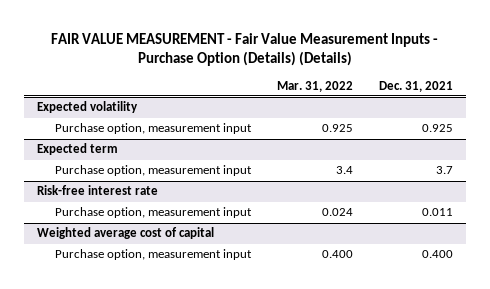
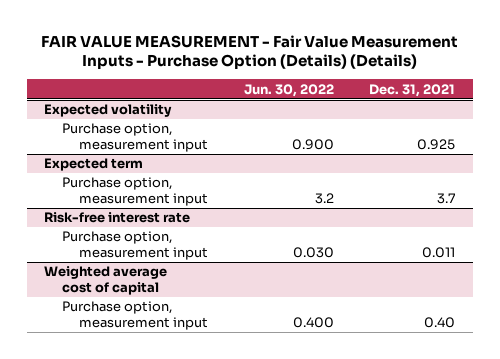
[277,80,354,92] Mar. 31, 2022 -> none
none -> [243,83,334,97] Jun. 30, 2022
[422,250,454,259] 0.400 -> [424,317,456,329] 0.40

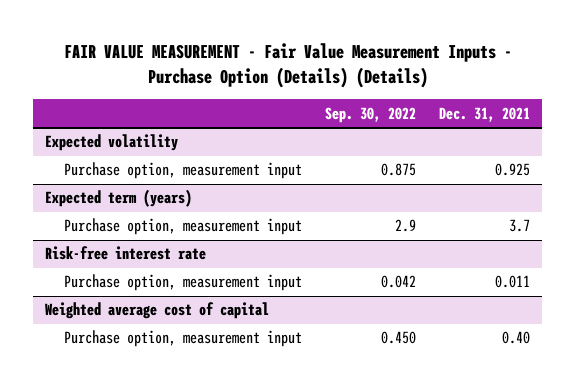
[243,83,334,97] Jun. 30, 2022 -> none
none -> [324,106,416,123] Sep. 30, 2022
[44,158,144,172] Expected term -> [45,189,193,208] Expected term (years)

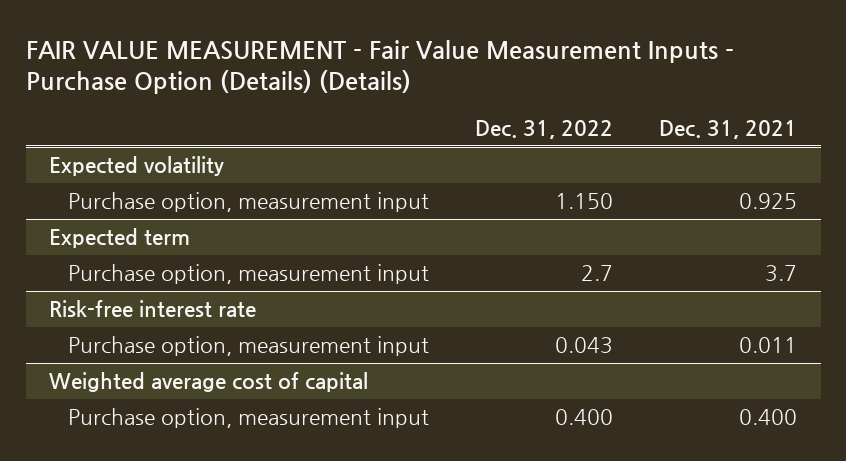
[324,106,416,123] Sep. 30, 2022 -> none
none -> [475,120,614,140] Dec. 31, 2022
[45,189,193,208] Expected term (years) -> [49,228,191,249] Expected term
[502,331,531,345] 0.40 -> [739,409,798,426] 0.400

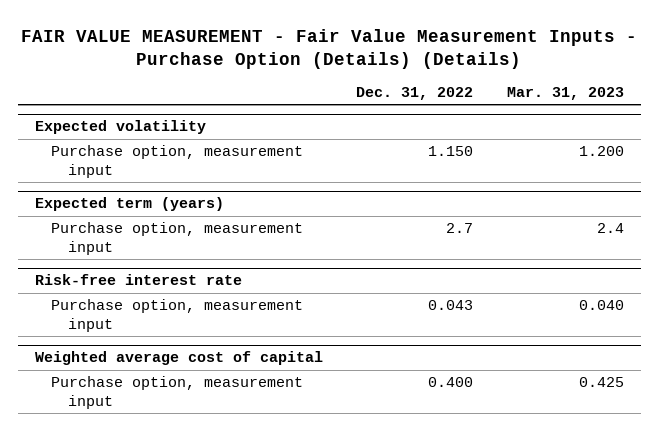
[659,120,798,140] Dec. 31, 2021 -> none
none -> [506,87,624,101] Mar. 31, 2023
[49,228,191,249] Expected term -> [35,197,225,212] Expected term (years)

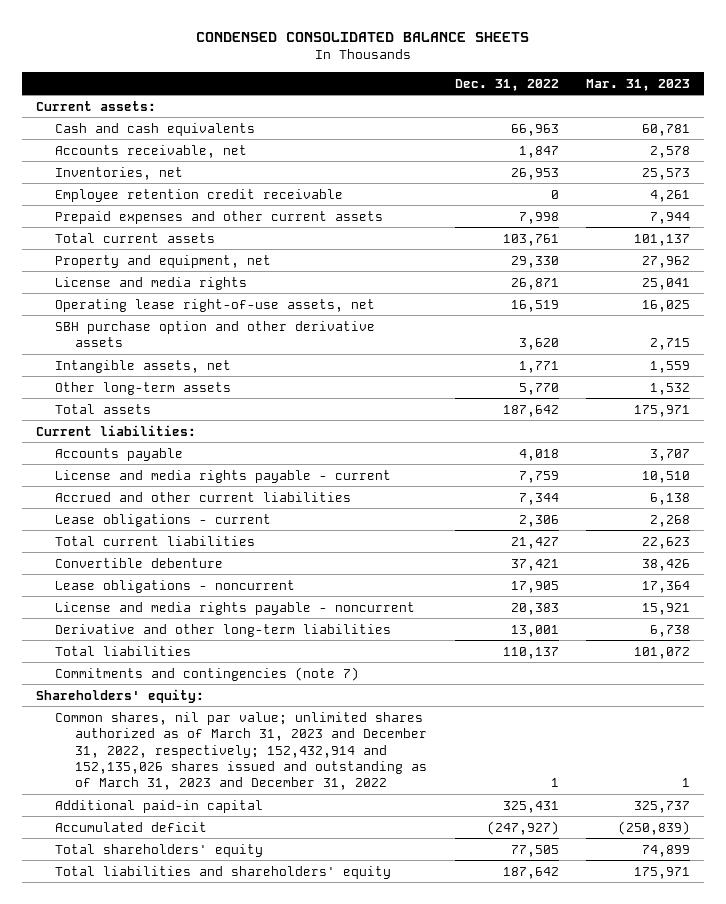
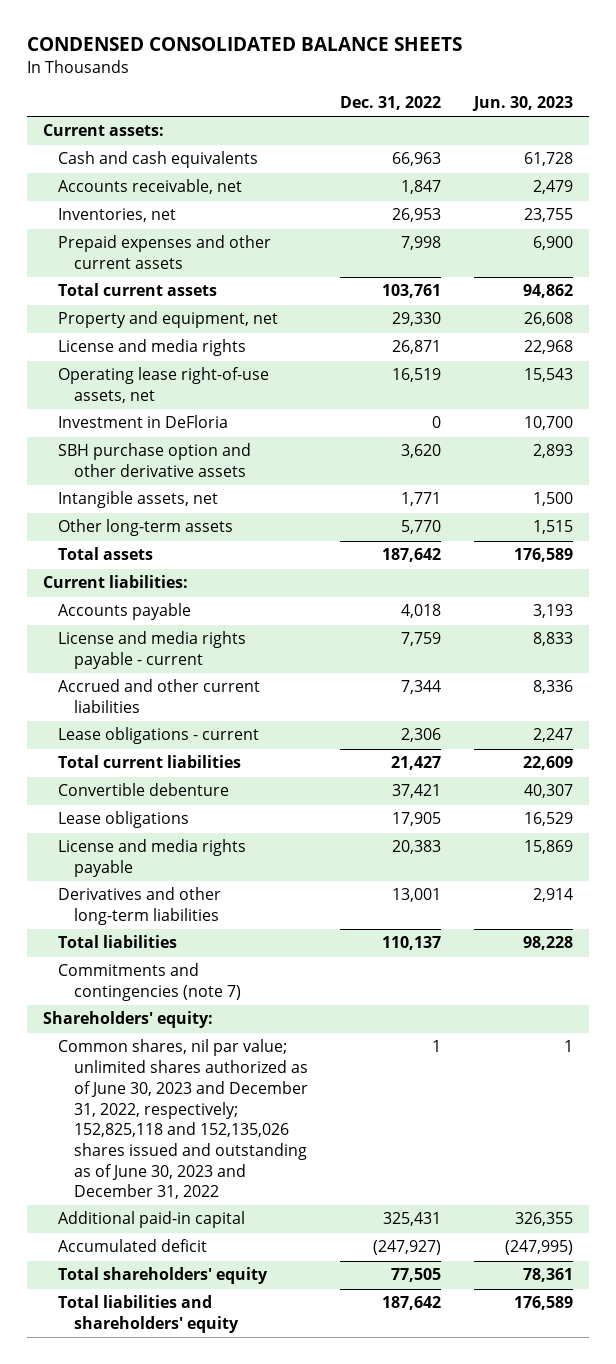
[586,78,691,91] Mar. 31, 2023 -> none
none -> [472,96,574,112] Jun. 30, 2023
[55,188,344,202] Employee retention credit receivable -> none
none -> [58,415,229,429] Investment in DeFloria
[55,579,296,593] Lease obligations - noncurrent -> [58,811,190,829] Lease obligations
[55,601,416,615] License and media rights payable - noncurrent -> [58,839,247,878] License and media rights payable
[55,623,392,637] Derivative and other long-term liabilities -> [58,887,222,926] Derivatives and other long-term liabilities
[55,711,427,791] Common shares, nil par value; unlimited shares authorized as of March 31, 2023 and December 31, 2022, respectively; 152,432,914 and 152,135,026 shares issued and outstanding as of March 31, 2023 and December 31, 2022 -> [58,1039,308,1200] Common shares, nil par value; unlimited shares authorized as of June 30, 2023 and December 31, 2022, respectively; 152,825,118 and 152,135,026 shares issued and outstanding as of June 30, 2023 and December 31, 2022

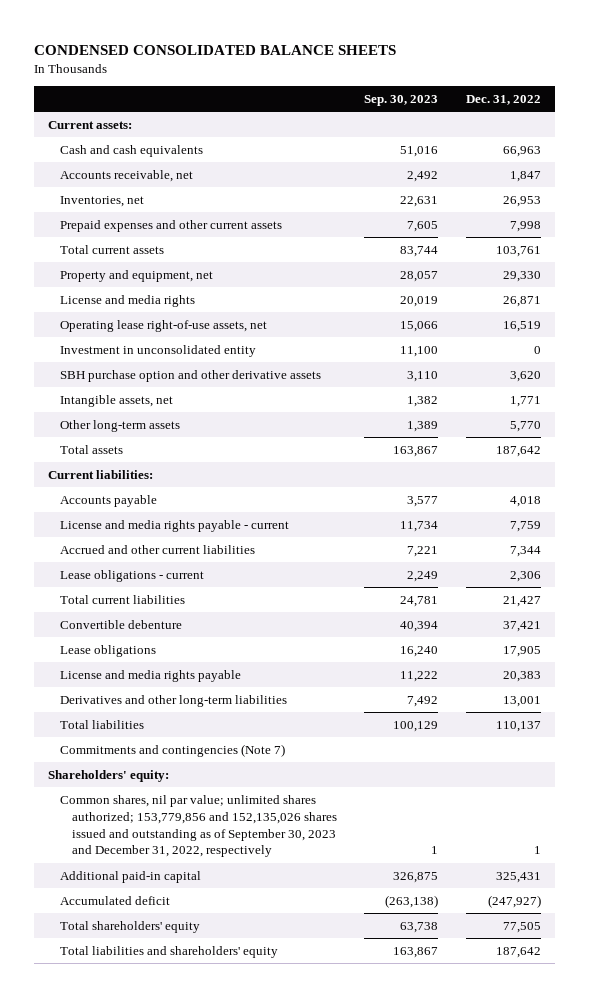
[472,96,574,112] Jun. 30, 2023 -> none
none -> [364,94,439,106] Sep. 30, 2023
[58,415,229,429] Investment in DeFloria -> [59,344,256,357] Investment in unconsolidated entity
[58,963,241,1002] Commitments and contingencies (note 7) -> [59,743,285,757] Commitments and contingencies (Note 7)
[58,1039,308,1200] Common shares, nil par value; unlimited shares authorized as of June 30, 2023 and December 31, 2022, respectively; 152,825,118 and 152,135,026 shares issued and outstanding as of June 30, 2023 and December 31, 2022 -> [59,794,337,858] Common shares, nil par value; unlimited shares authorized; 153,779,856 and 152,135,026 shares issued and outstanding as of September 30, 2023 and December 31, 2022, respectively

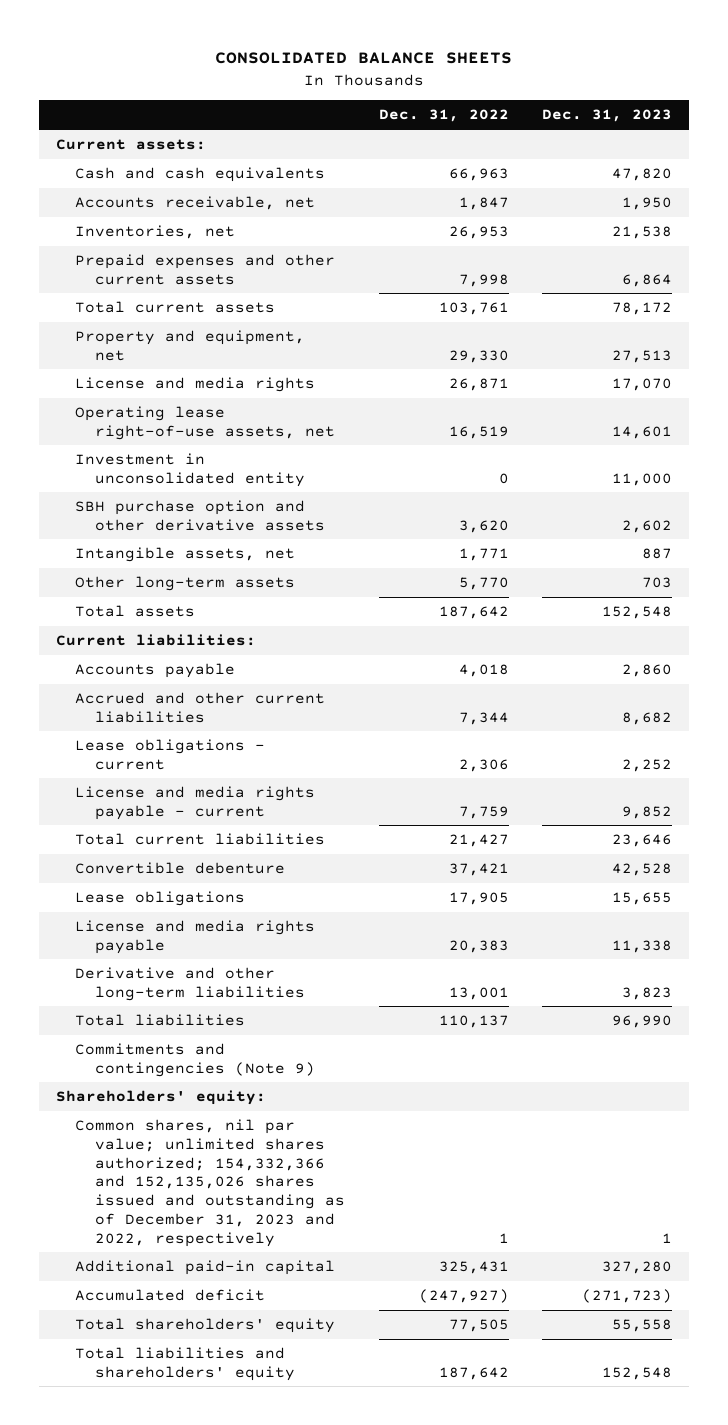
[34,44,397,55] CONDENSED CONSOLIDATED BALANCE SHEETS -> [214,52,512,65] CONSOLIDATED BALANCE SHEETS
[364,94,439,106] Sep. 30, 2023 -> none
none -> [542,109,673,123] Dec. 31, 2023
[59,519,289,532] License and media rights payable - current -> [75,785,316,820] License and media rights payable - current
[59,694,287,707] Derivatives and other long-term liabilities -> [75,966,306,1001] Derivative and other long-term liabilities
[59,743,285,757] Commitments and contingencies (Note 7) -> [75,1042,316,1077] Commitments and contingencies (Note 9)
[59,794,337,858] Common shares, nil par value; unlimited shares authorized; 153,779,856 and 152,135,026 shares issued and outstanding as of September 30, 2023 and December 31, 2022, respectively -> [75,1118,346,1247] Common shares, nil par value; unlimited shares authorized; 154,332,366 and 152,135,026 shares issued and outstanding as of December 31, 2023 and 2022, respectively

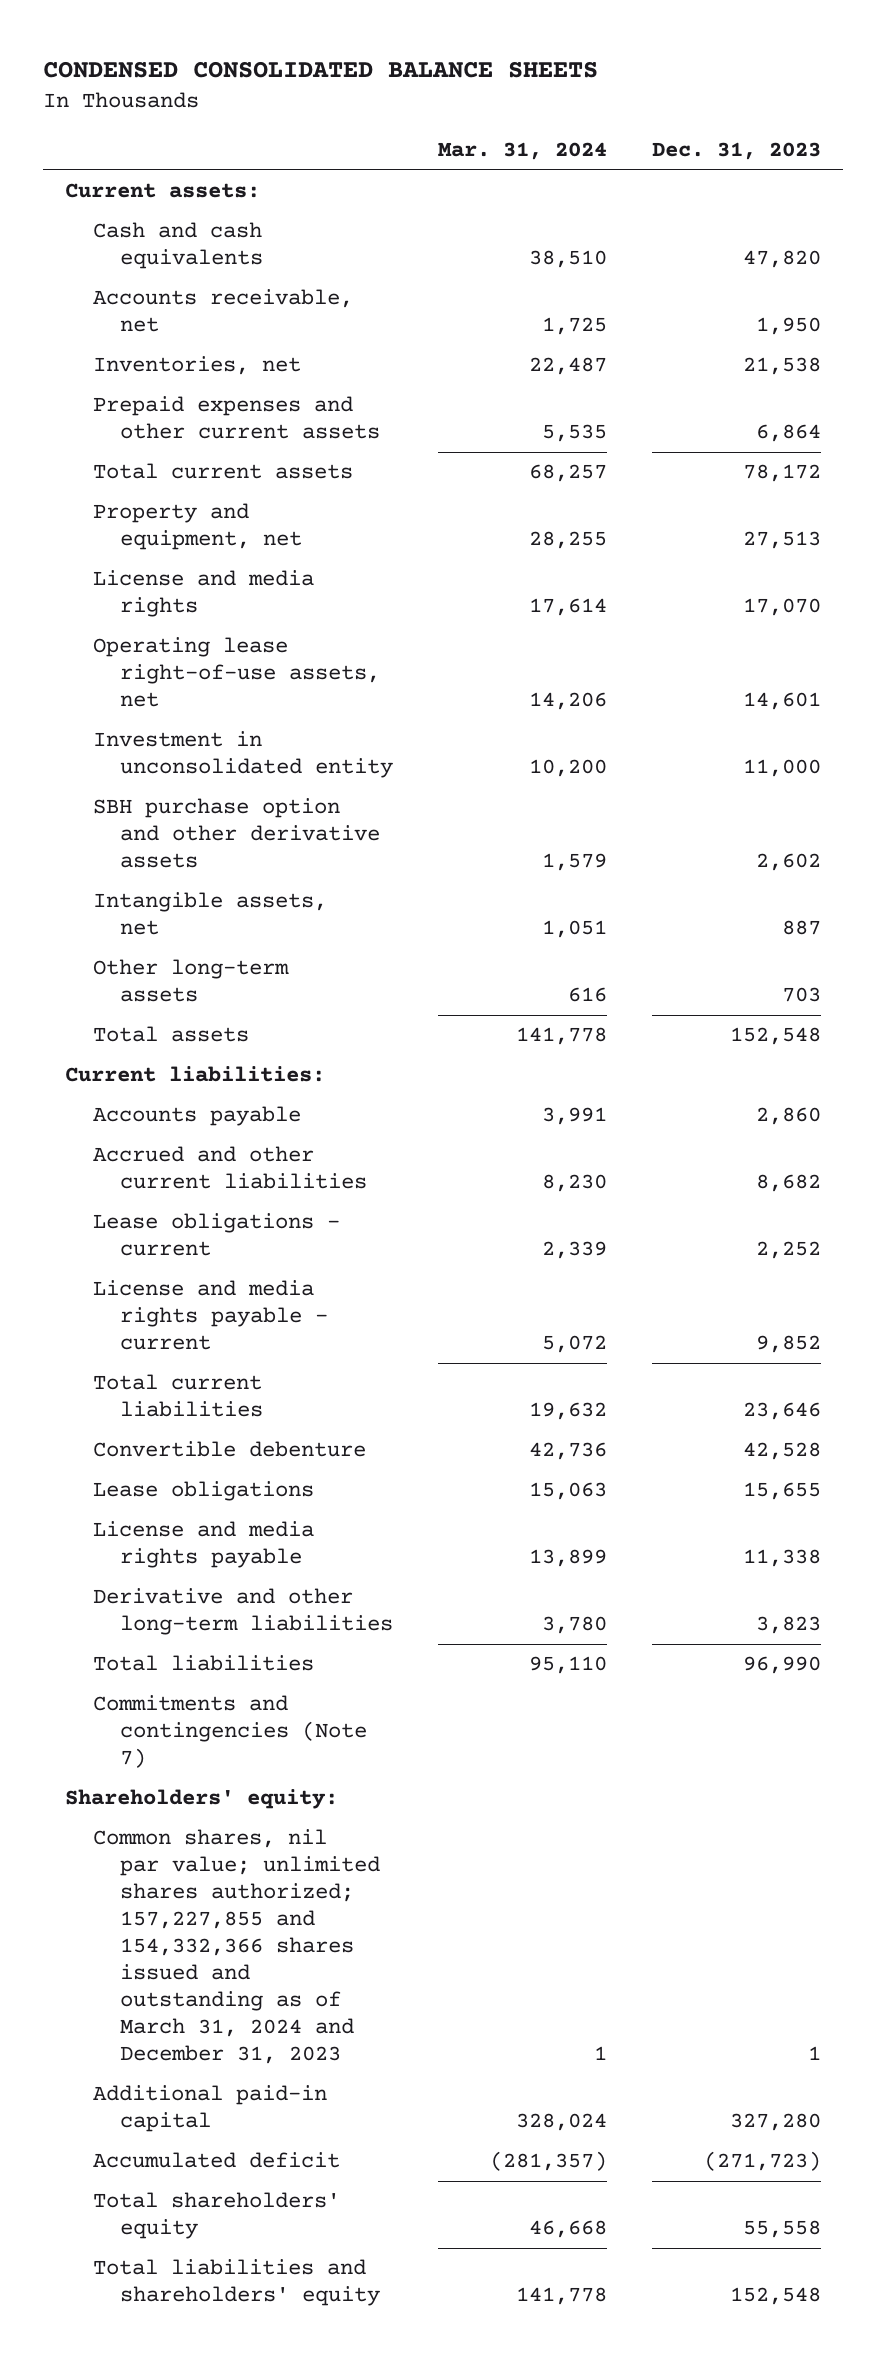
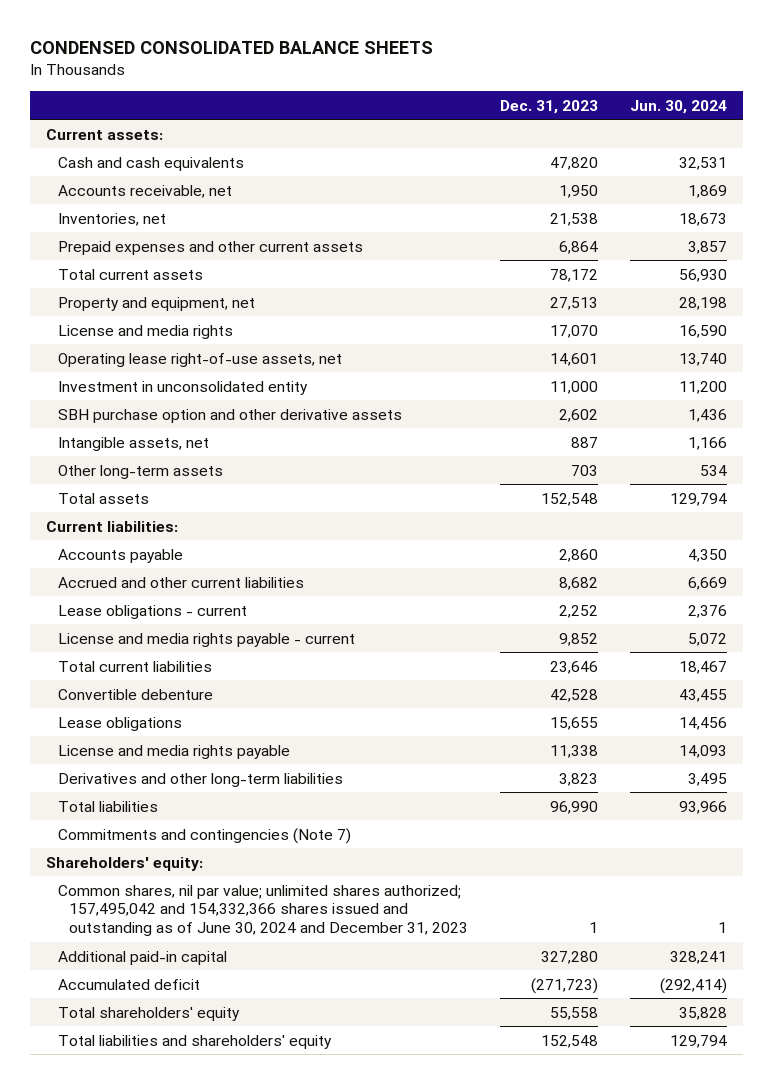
[437,142,607,161] Mar. 31, 2024 -> none
none -> [630,99,728,114] Jun. 30, 2024
[92,1588,393,1636] Derivative and other long-term liabilities -> [57,772,343,787] Derivatives and other long-term liabilities
[92,1829,380,2065] Common shares, nil par value; unlimited shares authorized; 157,227,855 and 154,332,366 shares issued and outstanding as of March 31, 2024 and December 31, 2023 -> [57,884,469,937] Common shares, nil par value; unlimited shares authorized; 157,495,042 and 154,332,366 shares issued and outstanding as of June 30, 2024 and December 31, 2023

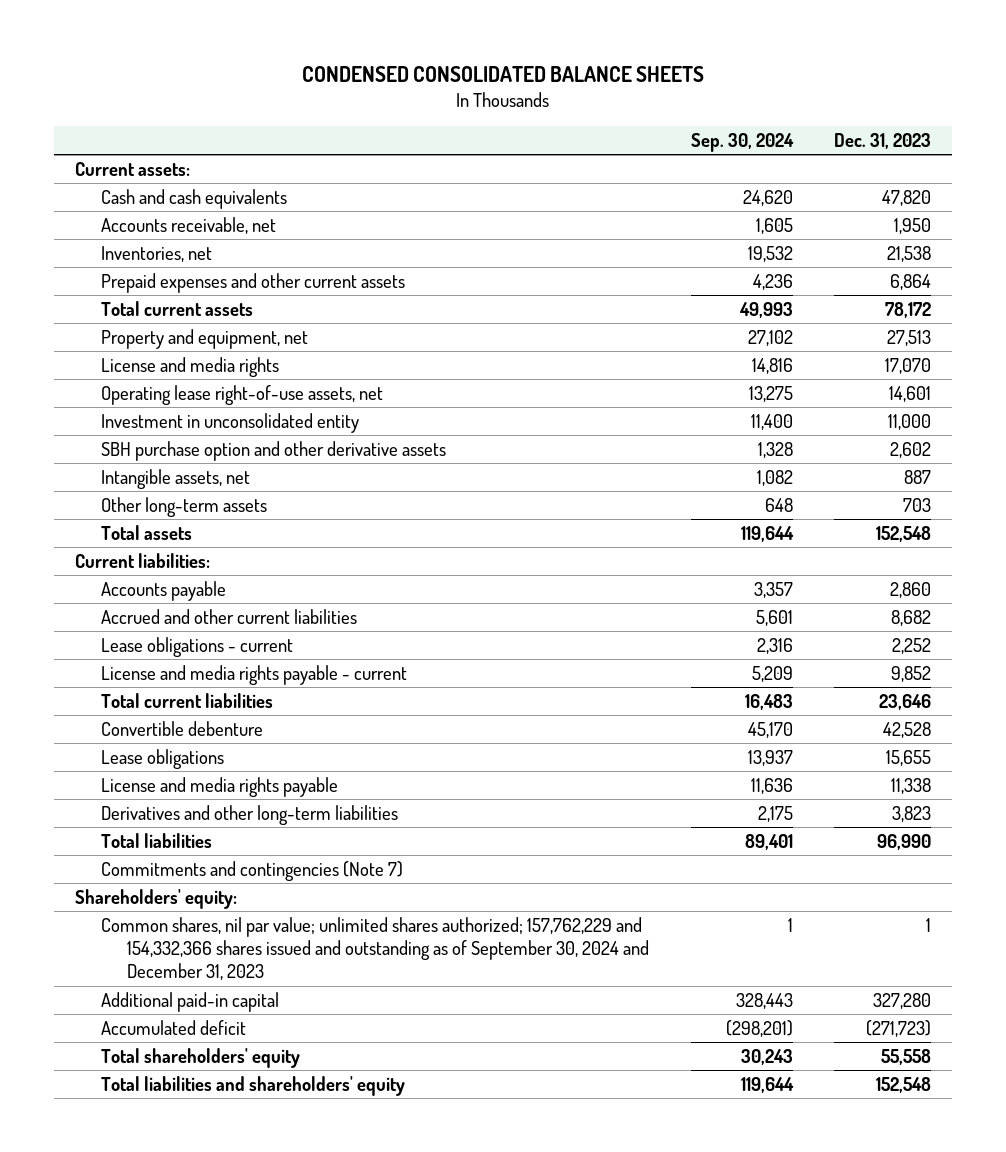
[630,99,728,114] Jun. 30, 2024 -> none
none -> [690,132,794,152] Sep. 30, 2024
[57,884,469,937] Common shares, nil par value; unlimited shares authorized; 157,495,042 and 154,332,366 shares issued and outstanding as of June 30, 2024 and December 31, 2023 -> [100,916,649,981] Common shares, nil par value; unlimited shares authorized; 157,762,229 and 154,332,366 shares issued and outstanding as of September 30, 2024 and December 31, 2023

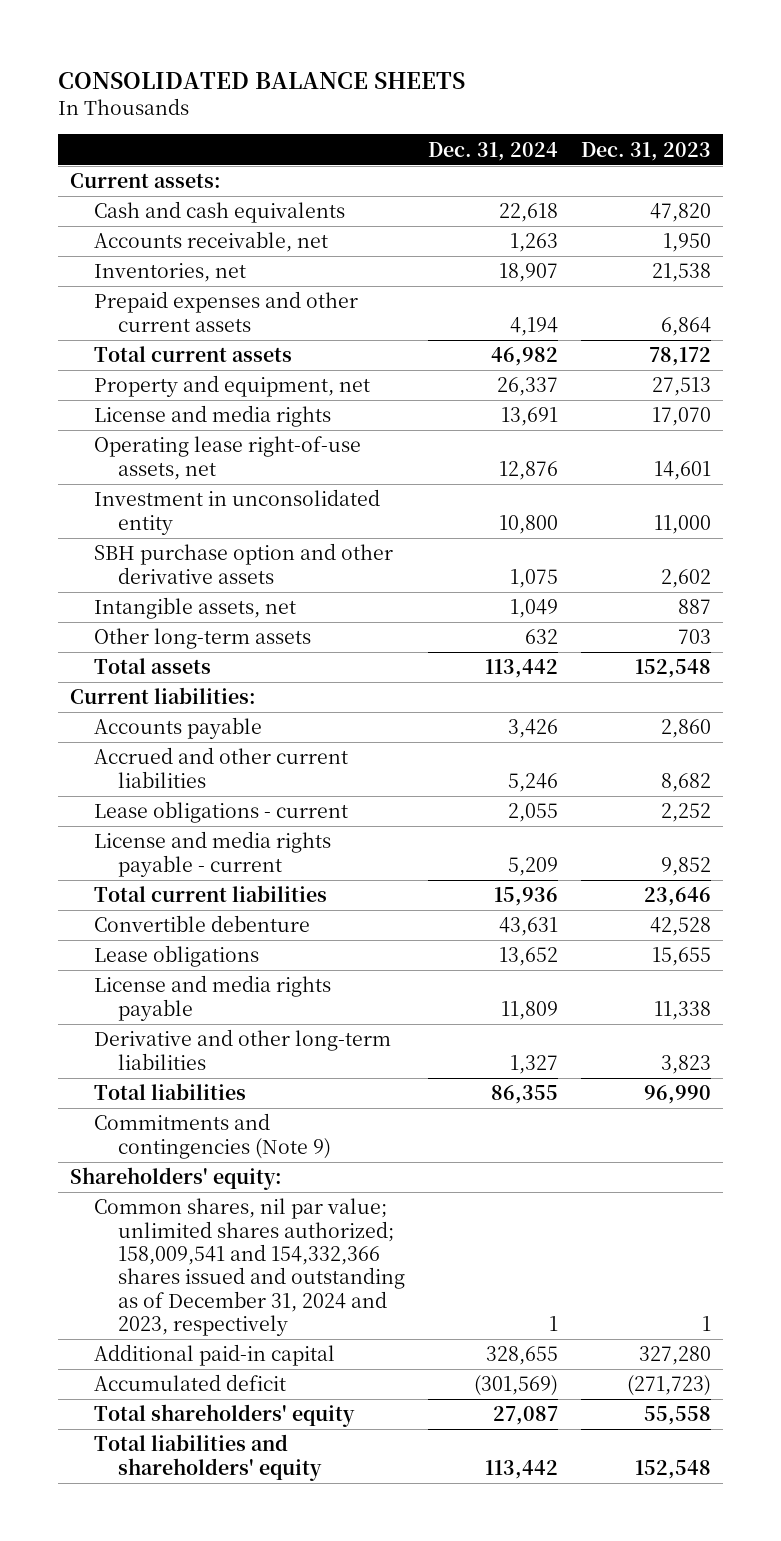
[301,66,704,83] CONDENSED CONSOLIDATED BALANCE SHEETS -> [58,71,466,89] CONSOLIDATED BALANCE SHEETS
[690,132,794,152] Sep. 30, 2024 -> none
none -> [428,141,559,161] Dec. 31, 2024
[100,804,398,825] Derivatives and other long-term liabilities -> [93,1029,391,1070] Derivative and other long-term liabilities
[100,860,403,881] Commitments and contingencies (Note 7) -> [93,1113,331,1159] Commitments and contingencies (Note 9)
[100,916,649,981] Common shares, nil par value; unlimited shares authorized; 157,762,229 and 154,332,366 shares issued and outstanding as of September 30, 2024 and December 31, 2023 -> [93,1198,405,1337] Common shares, nil par value; unlimited shares authorized; 158,009,541 and 154,332,366 shares issued and outstanding as of December 31, 2024 and 2023, respectively

